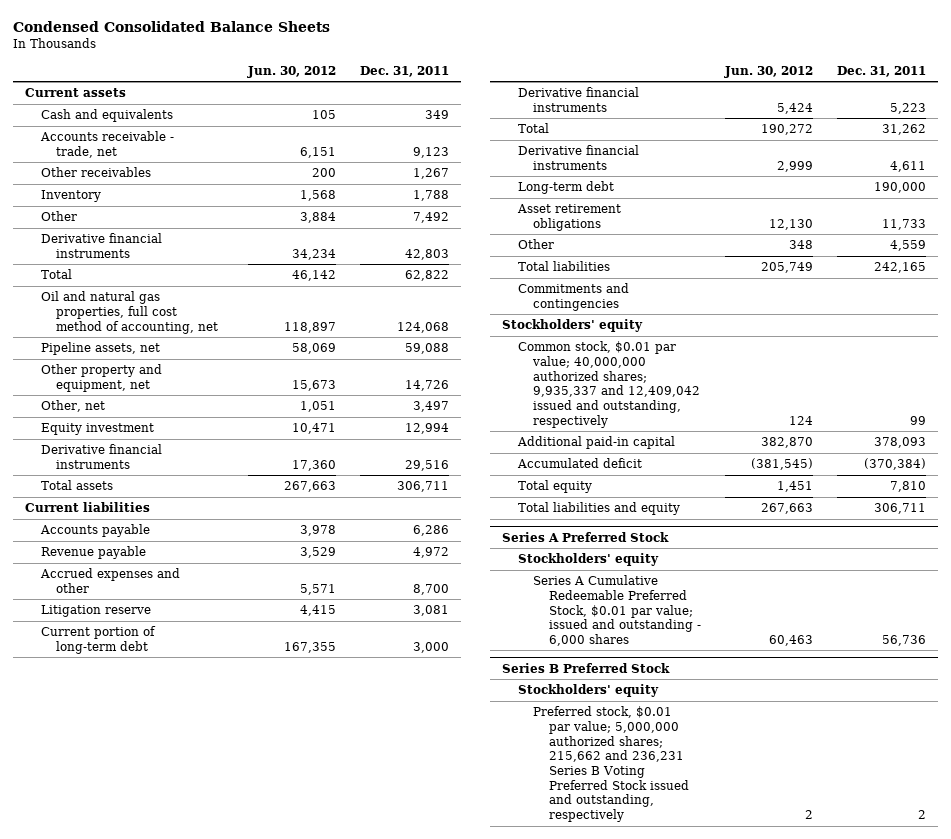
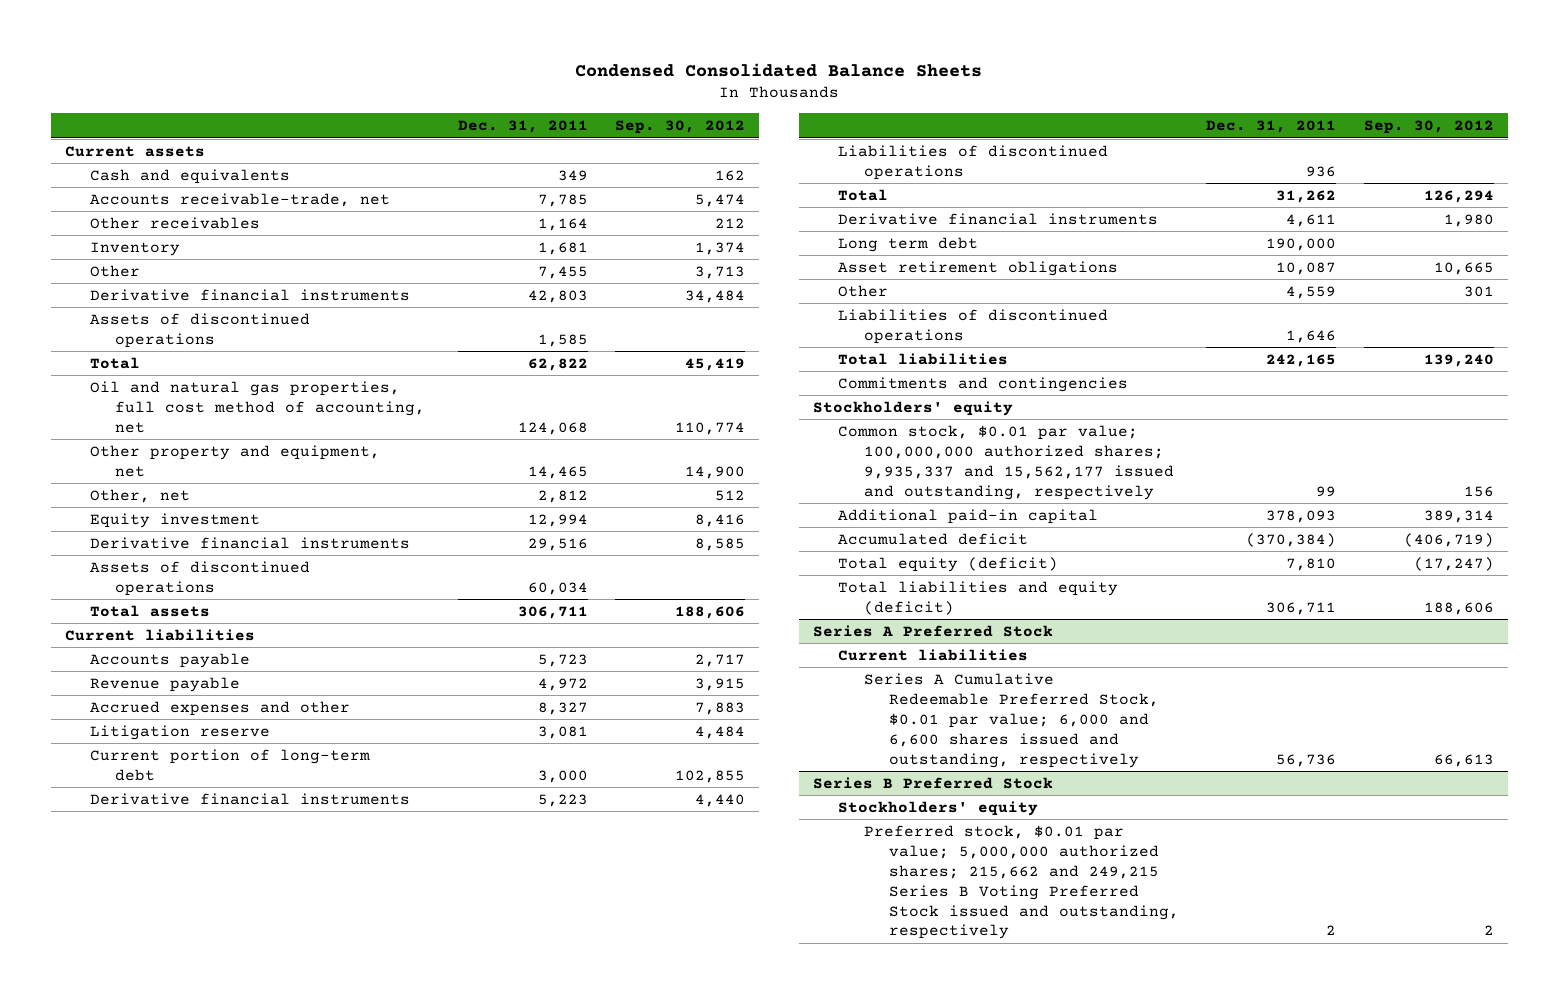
[246,65,336,78] Jun. 30, 2012 -> none
none -> [615,120,746,135] Sep. 30, 2012
[39,131,174,158] Accounts receivable - trade, net -> [89,192,390,207] Accounts receivable-trade, net
[412,146,449,158] 9,123 -> [537,193,588,207] 7,785
[412,168,449,180] 1,267 -> [537,217,588,231] 1,164
[412,190,449,202] 1,788 -> [537,241,588,255] 1,681
[412,212,449,224] 7,492 -> [537,265,588,279] 7,455
none -> [89,312,310,348] Assets of discontinued operations
[40,342,160,356] Pipeline assets, net -> none
[404,379,449,391] 14,726 -> [527,465,588,479] 14,465
[412,401,449,413] 3,497 -> [537,489,588,503] 2,812
none -> [89,560,310,596] Assets of discontinued operations
[412,525,449,537] 6,286 -> [537,653,588,667] 5,723
[412,583,449,595] 8,700 -> [537,701,588,715] 8,327
none -> [838,144,1109,180] Liabilities of discontinued operations
[517,181,614,195] Long-term debt -> [838,236,979,252] Long term debt
[881,218,926,230] 11,733 -> [1276,261,1337,275] 10,087
none -> [838,308,1109,344] Liabilities of discontinued operations
[517,341,701,428] Common stock, $0.01 par value; 40,000,000 authorized shares; 9,935,337 and 12,409,042 issued and outstanding, respectively -> [838,424,1174,500] Common stock, $0.01 par value; 100,000,000 authorized shares; 9,935,337 and 15,562,177 issued and outstanding, respectively
[517,480,592,494] Total equity -> [838,556,1059,572] Total equity (deficit)
[517,502,680,516] Total liabilities and equity -> [838,580,1119,615] Total liabilities and equity (deficit)
[517,553,659,567] Stockholders' equity -> none
none -> [838,648,1029,661] Current liabilities
[533,575,701,646] Series A Cumulative Redeemable Preferred Stock, $0.01 par value; issued and outstanding - 6,000 shares -> [863,672,1159,768] Series A Cumulative Redeemable Preferred Stock, $0.01 par value; 6,000 and 6,600 shares issued and outstanding, respectively
[533,706,689,822] Preferred stock, $0.01 par value; 5,000,000 authorized shares; 215,662 and 236,231 Series B Voting Preferred Stock issued and outstanding, respectively -> [863,824,1179,940] Preferred stock, $0.01 par value; 5,000,000 authorized shares; 215,662 and 249,215 Series B Voting Preferred Stock issued and outstanding, respectively

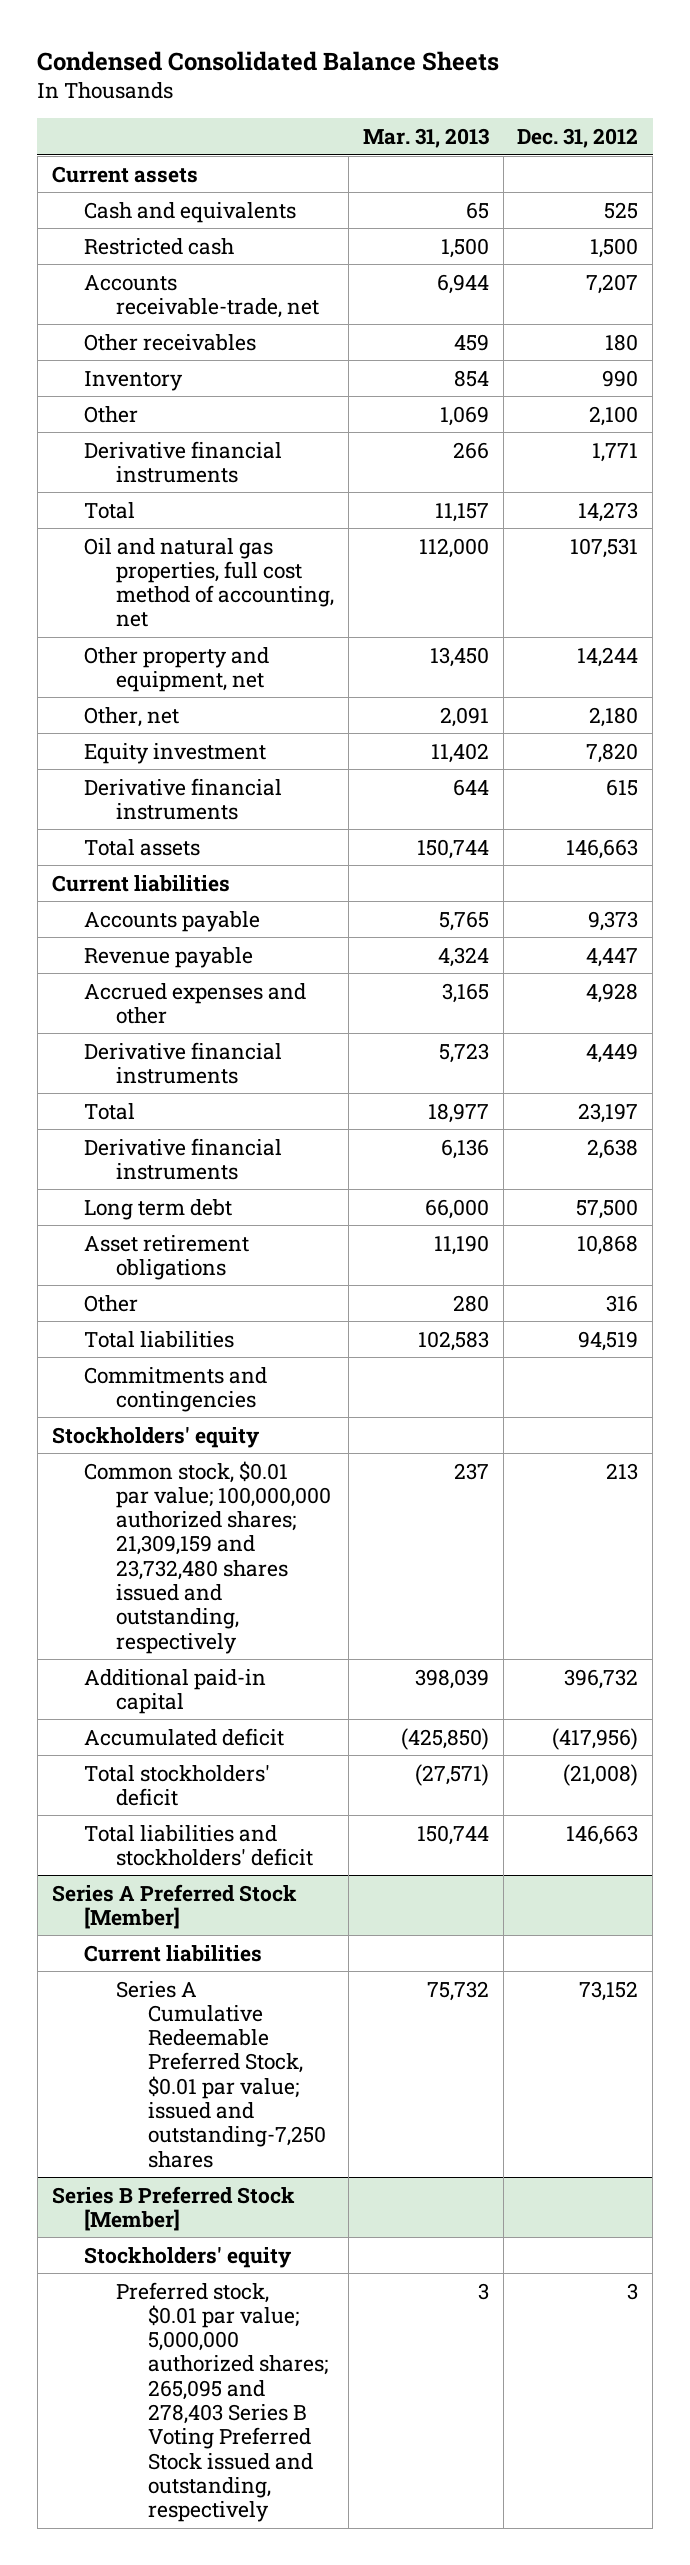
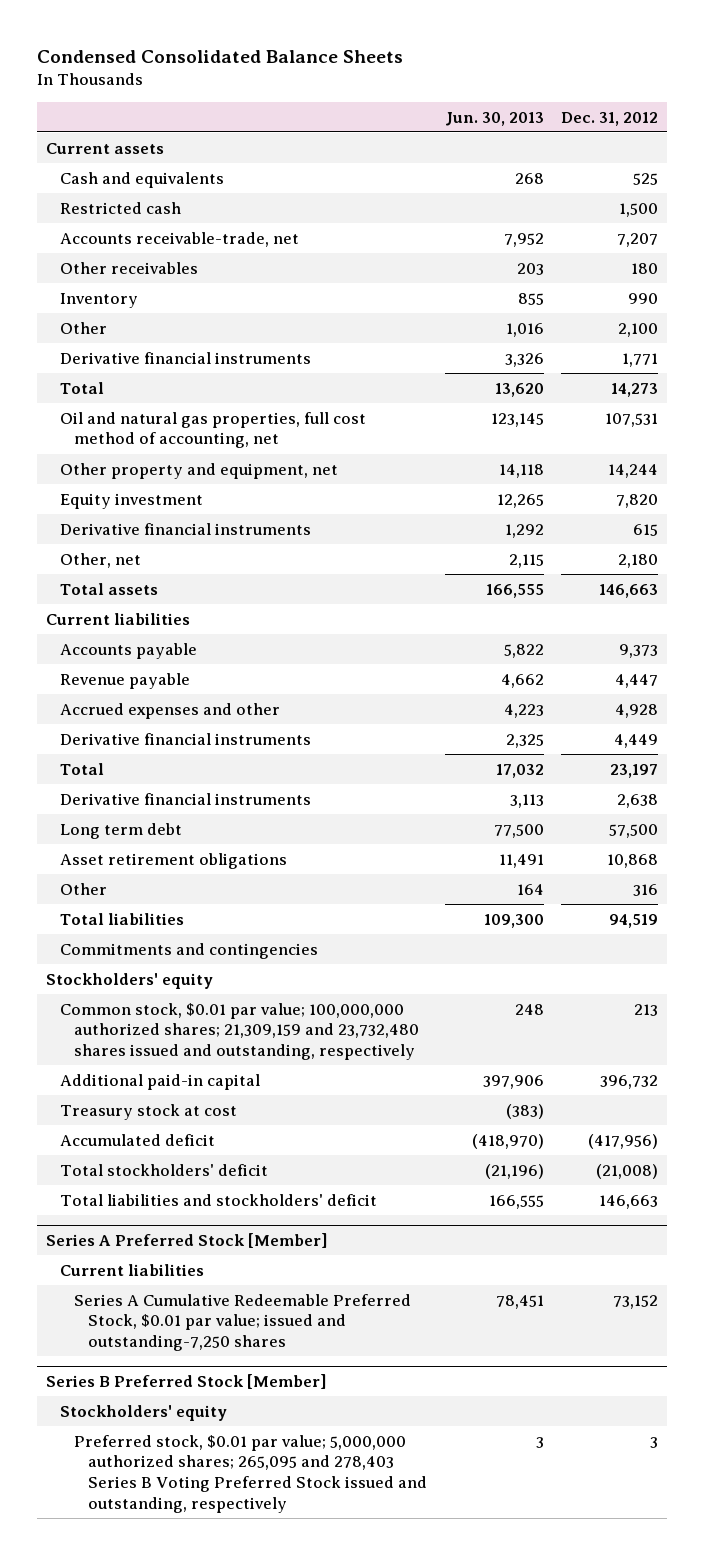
[362,127,489,148] Mar. 31, 2013 -> none
none -> [444,111,544,126] Jun. 30, 2013
[83,706,179,727] Other, net -> [59,552,141,568] Other, net
none -> [59,1103,237,1120] Treasury stock at cost

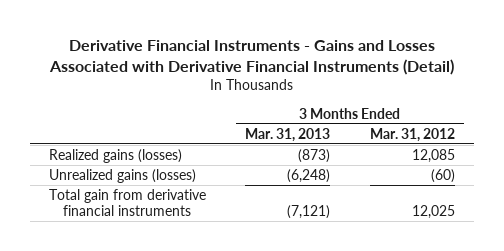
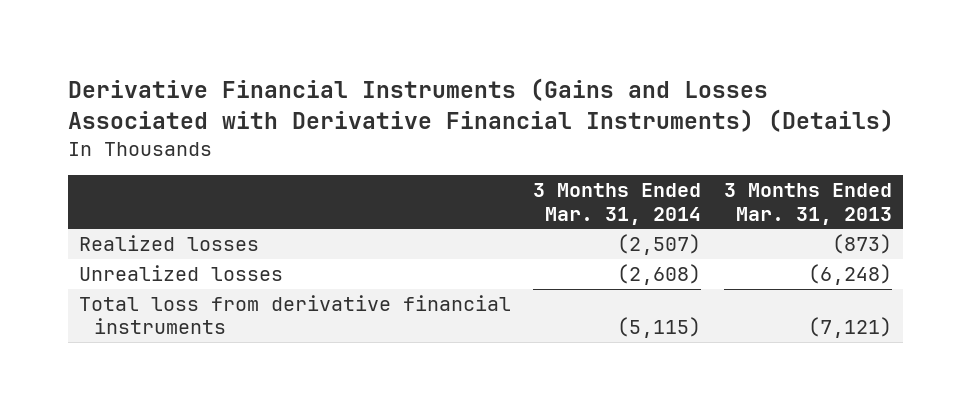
[48,39,454,75] Derivative Financial Instruments - Gains and Losses Associated with Derivative Financial Instruments (Detail) -> [67,78,894,132] Derivative Financial Instruments (Gains and Losses Associated with Derivative Financial Instruments) (Details)
[369,127,455,142] Mar. 31, 2012 -> none
none -> [533,183,702,225] 3 Months Ended Mar. 31, 2014
[49,148,183,163] Realized gains (losses) -> [78,235,259,252] Realized losses
[49,168,197,183] Unrealized gains (losses) -> [78,265,283,282] Unrealized losses
[49,188,207,217] Total gain from derivative financial instruments -> [78,295,511,335] Total loss from derivative financial instruments

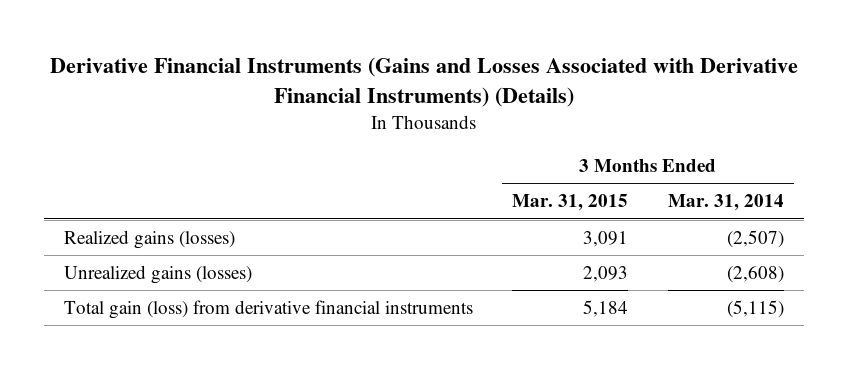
[723,183,892,225] 3 Months Ended Mar. 31, 2013 -> none
none -> [512,194,629,212] Mar. 31, 2015
[78,235,259,252] Realized losses -> [63,229,235,249] Realized gains (losses)
[78,265,283,282] Unrealized losses -> [63,264,252,284] Unrealized gains (losses)
[78,295,511,335] Total loss from derivative financial instruments -> [63,299,473,319] Total gain (loss) from derivative financial instruments

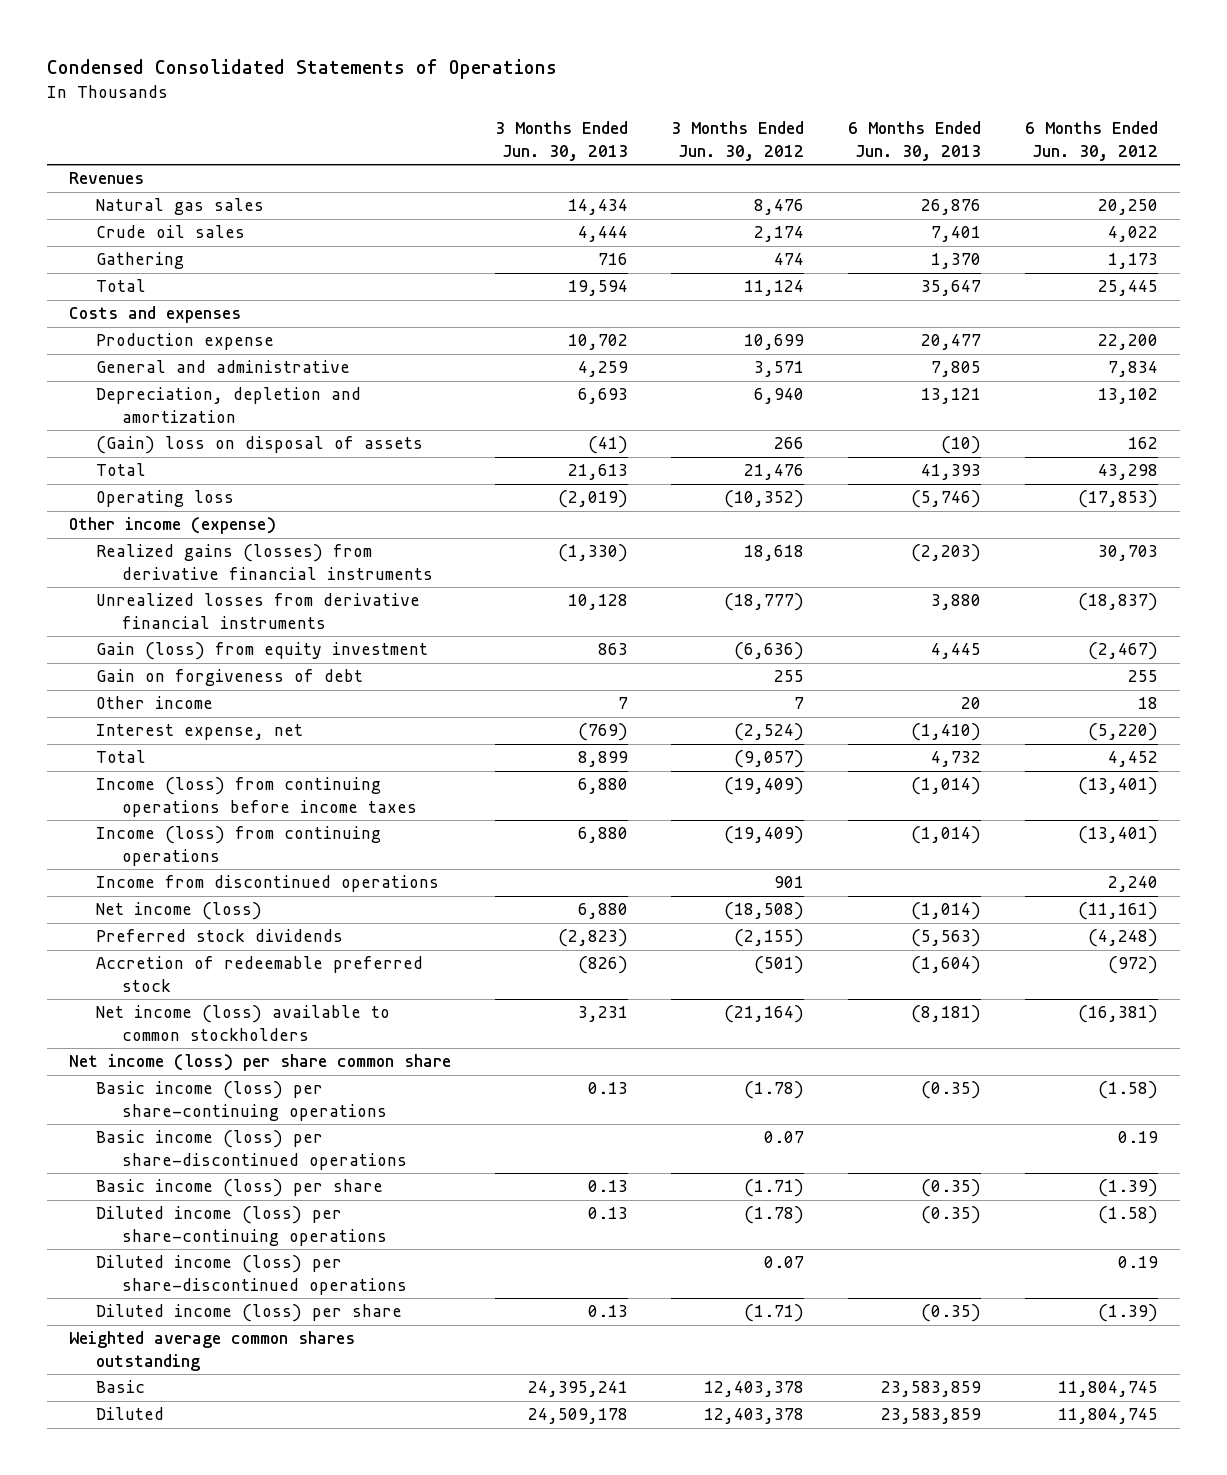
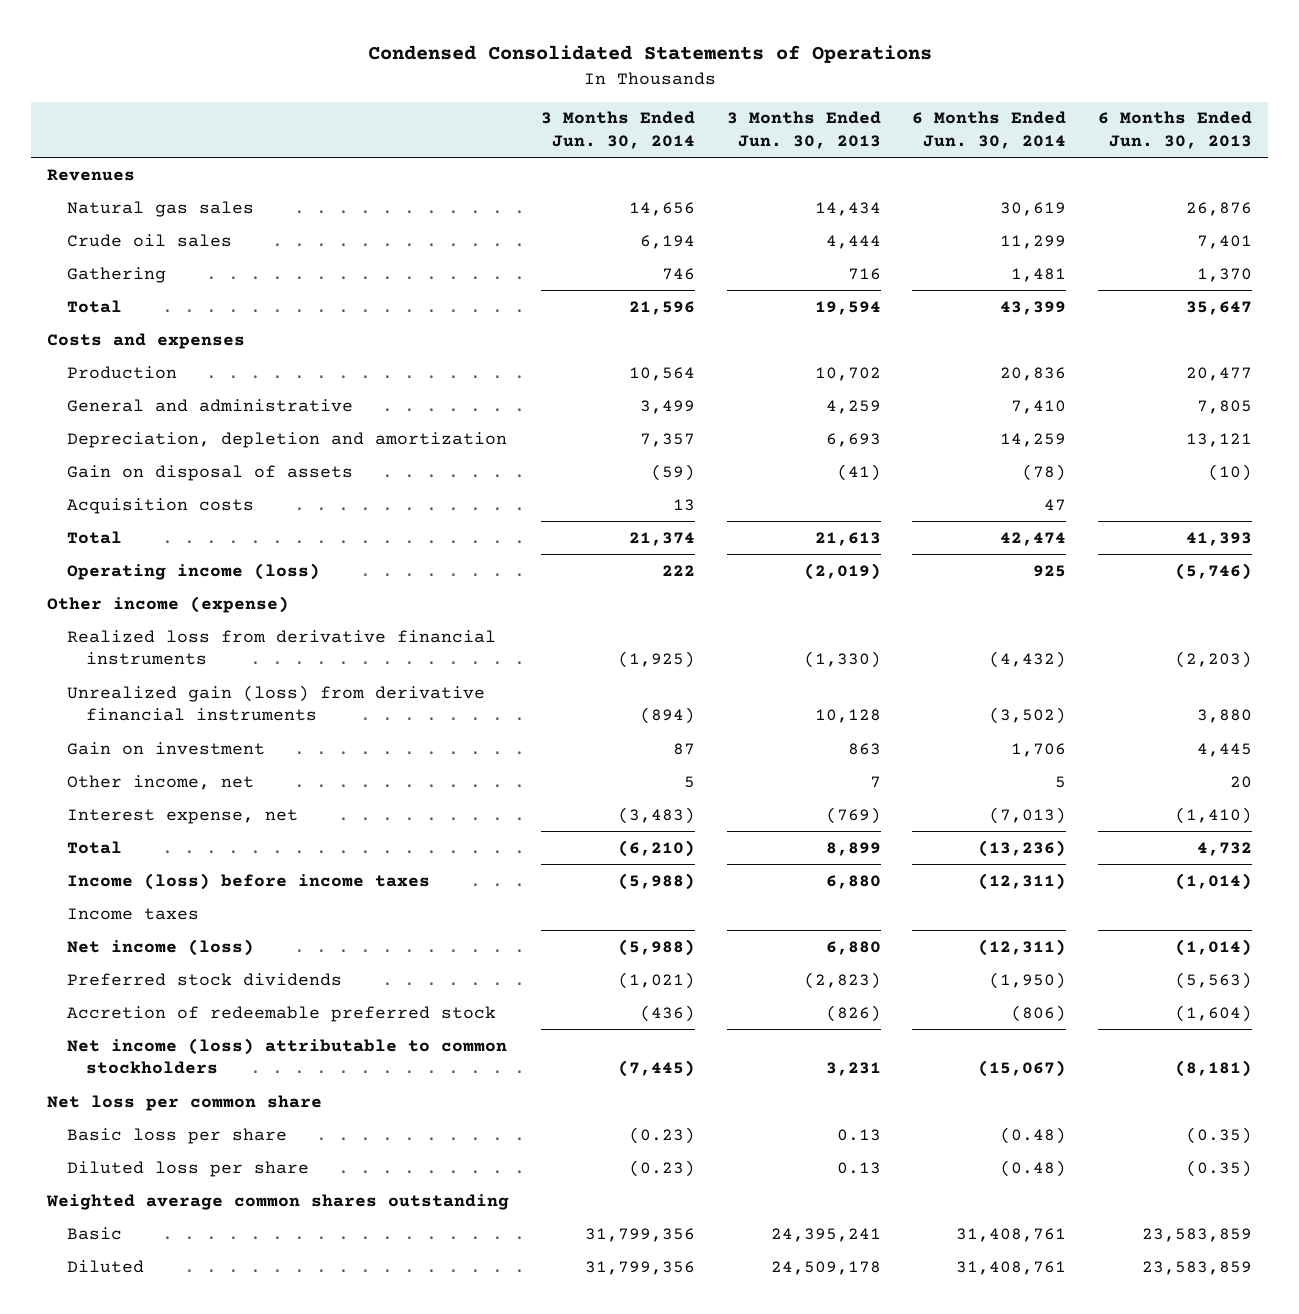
[671,121,805,161] 3 Months Ended Jun. 30, 2012 -> none
[1024,121,1158,161] 6 Months Ended Jun. 30, 2012 -> none
none -> [540,111,695,150] 3 Months Ended Jun. 30, 2014
none -> [912,111,1067,150] 6 Months Ended Jun. 30, 2014
[95,333,274,351] Production expense -> [66,365,177,379] Production
[95,436,423,455] (Gain) loss on disposal of assets -> [66,464,353,481] Gain on disposal of assets
none -> [66,497,254,514] Acquisition costs
[95,490,234,508] Operating loss -> [66,562,320,580] Operating income (loss)
[95,669,363,687] Gain on forgiveness of debt -> none
[95,544,434,580] Realized gains (losses) from derivative financial instruments -> [66,629,496,666] Realized loss from derivative financial instruments
[95,593,420,629] Unrealized losses from derivative financial instruments -> [66,684,485,722] Unrealized gain (loss) from derivative financial instruments
[95,642,428,661] Gain (loss) from equity investment -> [66,741,265,755] Gain on investment
[95,696,213,710] Other income -> [66,774,254,790] Other income, net
[95,826,381,866] Income (loss) from continuing operations -> none
[95,875,439,893] Income from discontinued operations -> none
[95,777,418,817] Income (loss) from continuing operations before income taxes -> [66,872,430,890] Income (loss) before income taxes
none -> [66,907,199,920] Income taxes
[95,1081,388,1121] Basic income (loss) per share-continuing operations -> none
[95,1130,408,1170] Basic income (loss) per share-discontinued operations -> none
[95,1206,388,1246] Diluted income (loss) per share-continuing operations -> none
[95,1255,408,1295] Diluted income (loss) per share-discontinued operations -> none
[95,1005,390,1041] Net income (loss) available to common stockholders -> [66,1037,507,1075] Net income (loss) attributable to common stockholders
[69,1054,452,1072] Net income (loss) per share common share -> [47,1094,323,1111] Net loss per common share
[95,1179,383,1198] Basic income (loss) per share -> [66,1127,287,1144] Basic loss per share
[95,1304,402,1323] Diluted income (loss) per share -> [66,1160,309,1177] Diluted loss per share

